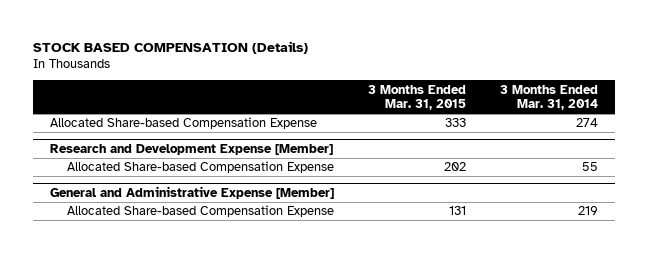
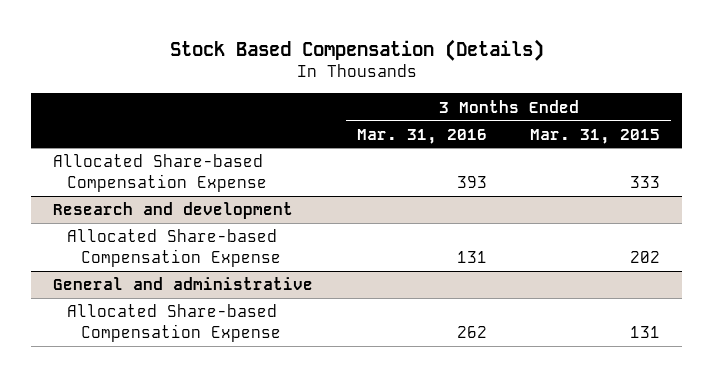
[32,40,308,54] STOCK BASED COMPENSATION (Details) -> [169,38,544,61] Stock Based Compensation (Details)
[500,84,599,111] 3 Months Ended Mar. 31, 2014 -> none
none -> [356,128,487,144] Mar. 31, 2016
[49,143,333,155] Research and Development Expense [Member] -> [52,202,293,220] Research and development
[49,185,334,199] General and Administrative Expense [Member] -> [52,277,313,291] General and administrative

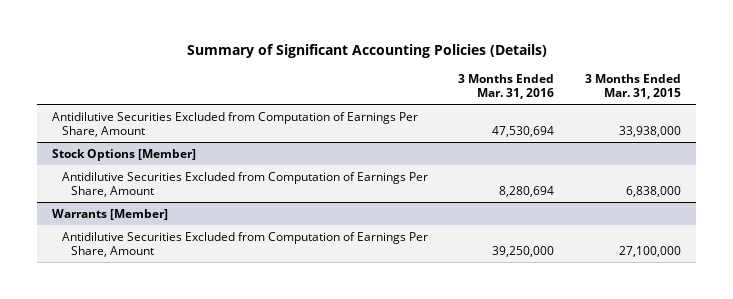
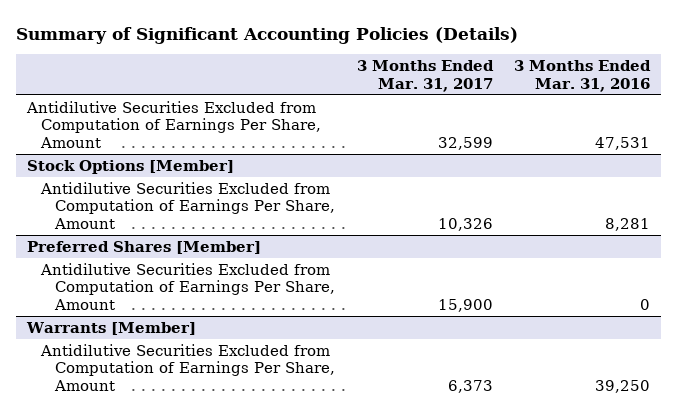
[585,74,682,100] 3 Months Ended Mar. 31, 2015 -> none
none -> [356,60,494,92] 3 Months Ended Mar. 31, 2017
[492,125,555,137] 47,530,694 -> [595,136,651,150] 47,531
[499,185,555,197] 8,280,694 -> [605,217,651,231] 8,281
none -> [27,240,262,254] Preferred Shares [Member]
none -> [40,262,336,310] Antidilutive Securities Excluded from Computation of Earnings Per Share, Amount
[492,245,555,257] 39,250,000 -> [595,379,651,393] 39,250

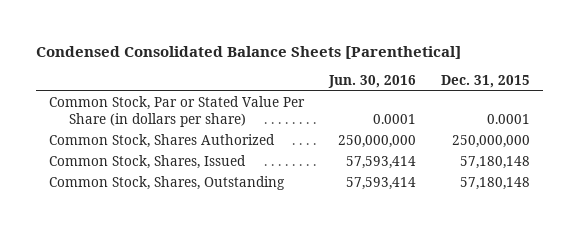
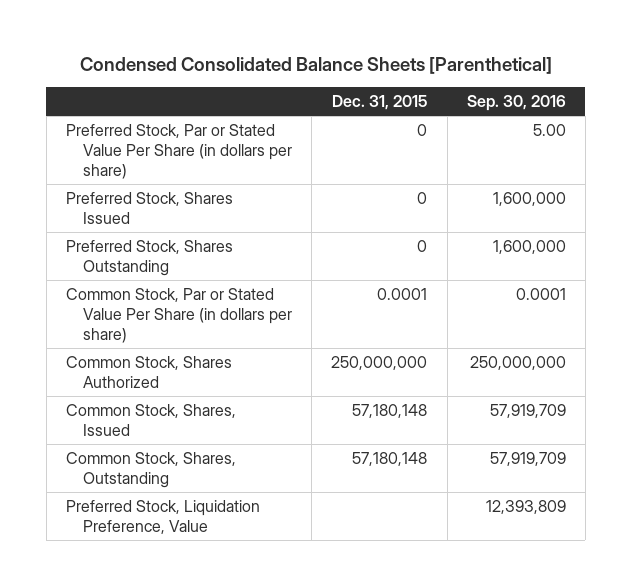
[327,75,416,89] Jun. 30, 2016 -> none
none -> [466,95,566,112] Sep. 30, 2016
none -> [65,123,293,179] Preferred Stock, Par or Stated Value Per Share (in dollars per share)
none -> [65,191,233,224] Preferred Stock, Shares Issued
none -> [65,239,233,276] Preferred Stock, Shares Outstanding
none -> [65,499,260,534] Preferred Stock, Liquidation Preference, Value

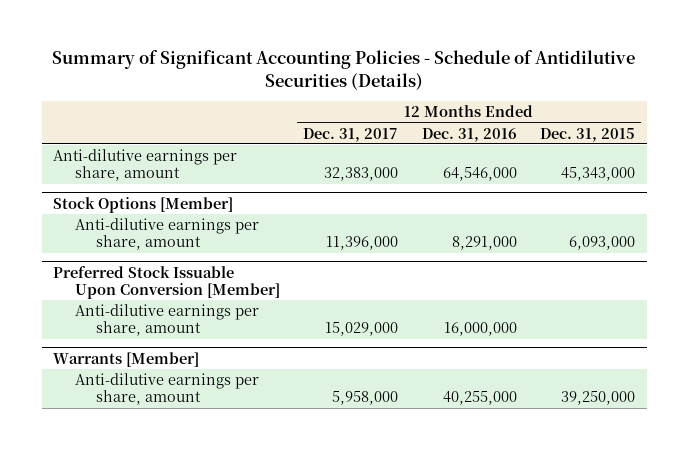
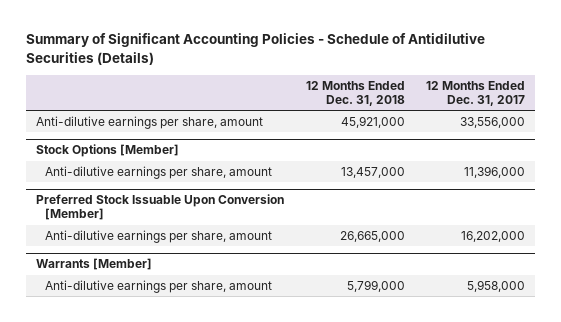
[421,127,517,142] Dec. 31, 2016 -> none
[540,127,636,142] Dec. 31, 2015 -> none
none -> [305,80,405,106] 12 Months Ended Dec. 31, 2018
[324,167,399,182] 32,383,000 -> [459,117,525,129] 33,556,000
[325,322,399,337] 15,029,000 -> [460,231,525,243] 16,202,000

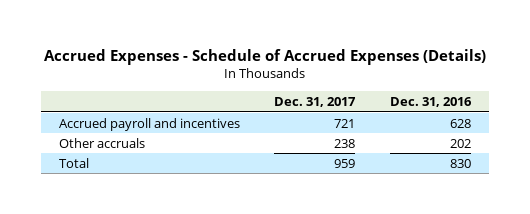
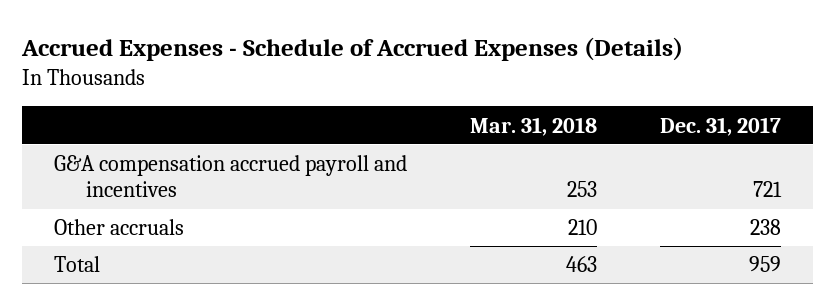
[390,96,473,107] Dec. 31, 2016 -> none
none -> [469,116,597,136] Mar. 31, 2018
[58,117,240,131] Accrued payroll and incentives -> [53,155,407,198] G&A compensation accrued payroll and incentives

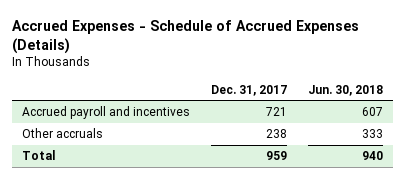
[469,116,597,136] Mar. 31, 2018 -> none
none -> [307,84,383,96] Jun. 30, 2018
[53,155,407,198] G&A compensation accrued payroll and incentives -> [22,106,191,120] Accrued payroll and incentives

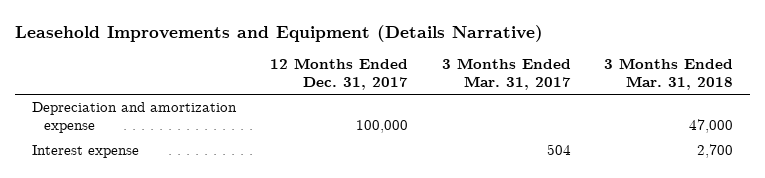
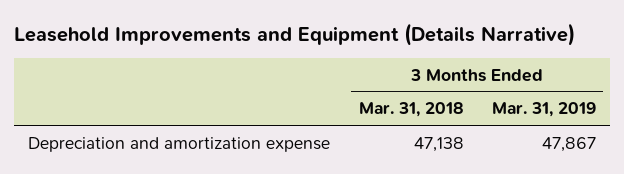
[269,58,408,91] 12 Months Ended Dec. 31, 2017 -> none
[441,58,571,91] 3 Months Ended Mar. 31, 2017 -> none
none -> [491,102,596,118] Mar. 31, 2019
[32,145,140,159] Interest expense -> none
[689,119,734,134] 47,000 -> [413,136,464,152] 47,138

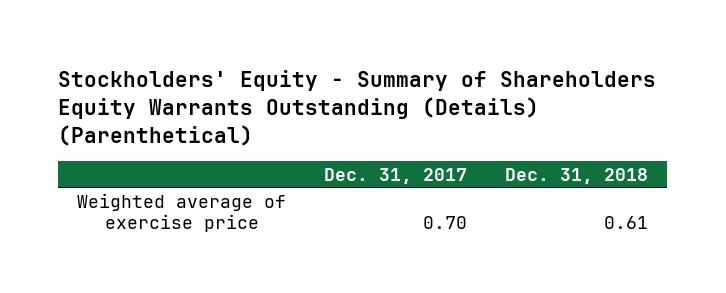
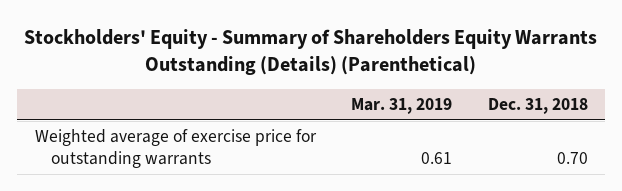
[324,167,468,184] Dec. 31, 2017 -> none
none -> [351,97,453,114] Mar. 31, 2019
[77,192,287,232] Weighted average of exercise price -> [34,129,317,169] Weighted average of exercise price for outstanding warrants
[604,215,649,229] 0.61 -> [556,152,588,165] 0.70

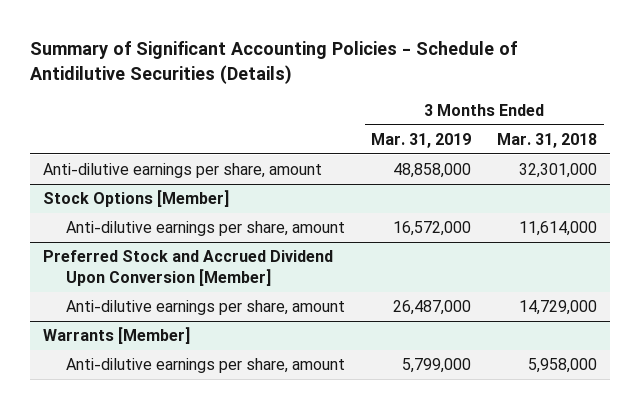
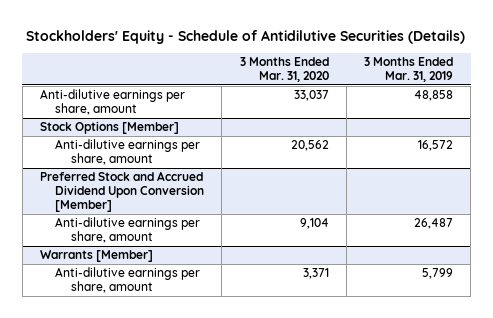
[30,40,518,84] Summary of Significant Accounting Policies - Schedule of Antidilutive Securities (Details) -> [26,29,466,44] Stockholders' Equity - Schedule of Antidilutive Securities (Details)
[497,132,598,148] Mar. 31, 2018 -> none
none -> [239,56,329,83] 3 Months Ended Mar. 31, 2020
[393,163,472,179] 48,858,000 -> [414,90,454,102] 48,858
[393,221,472,237] 16,572,000 -> [418,140,454,152] 16,572
[393,300,472,316] 26,487,000 -> [414,218,454,230] 26,487
[402,358,472,374] 5,799,000 -> [422,268,454,280] 5,799

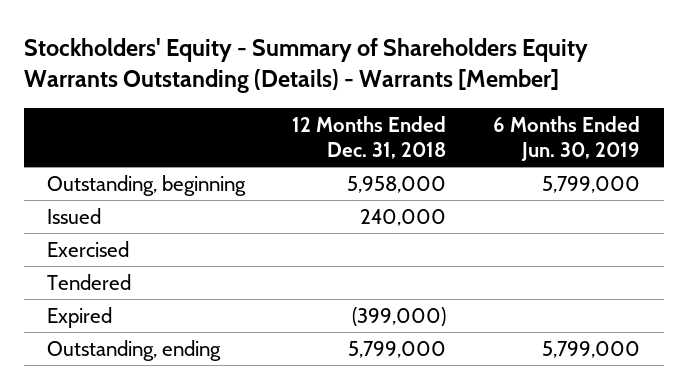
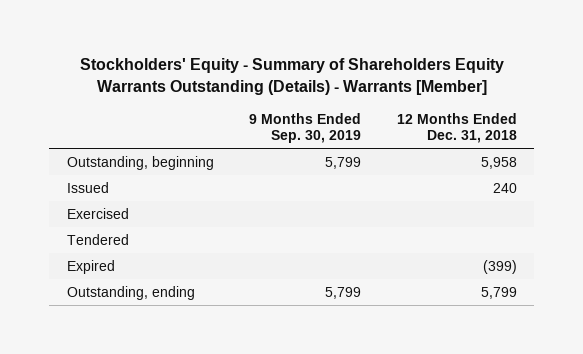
[493,115,641,161] 6 Months Ended Jun. 30, 2019 -> none
none -> [249,113,362,144] 9 Months Ended Sep. 30, 2019
[347,175,447,193] 5,958,000 -> [480,156,517,169] 5,958
[360,208,447,226] 240,000 -> [492,182,517,193] 240
[352,306,447,326] (399,000) -> [482,259,517,274] (399)
[348,340,447,358] 5,799,000 -> [480,286,517,299] 5,799

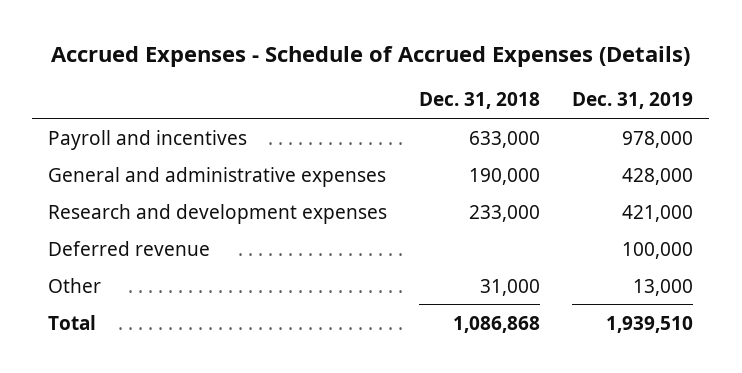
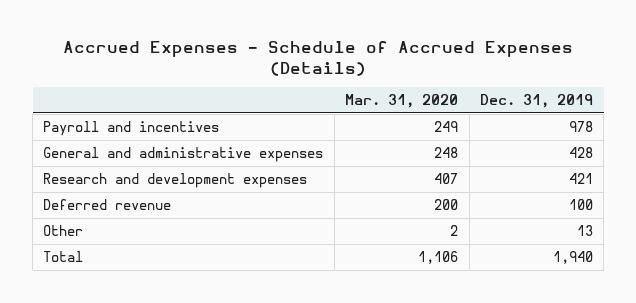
[419,92,541,110] Dec. 31, 2018 -> none
none -> [345,94,459,109] Mar. 31, 2020
[622,130,694,148] 978,000 -> [568,120,593,132] 978
[622,167,694,185] 428,000 -> [568,146,593,158] 428
[622,204,694,222] 421,000 -> [568,172,593,184] 421
[622,241,694,259] 100,000 -> [568,198,593,210] 100
[633,278,694,296] 13,000 -> [576,224,593,236] 13
[606,315,694,333] 1,939,510 -> [552,250,593,264] 1,940

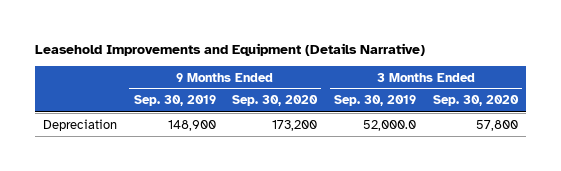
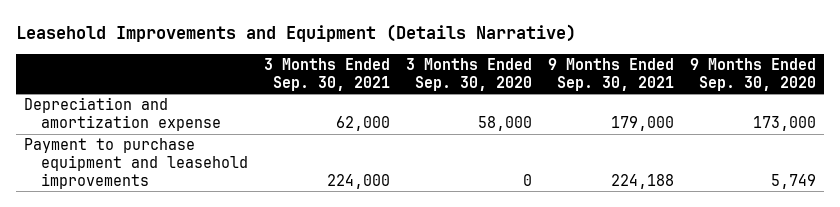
[133,95,216,107] Sep. 30, 2019 -> none
[333,95,416,107] Sep. 30, 2019 -> none
none -> [264,57,391,91] 3 Months Ended Sep. 30, 2021
none -> [548,57,675,91] 9 Months Ended Sep. 30, 2021
[43,118,118,131] Depreciation -> [24,97,222,132] Depreciation and amortization expense
[272,119,318,131] 173,200 -> [753,116,817,132] 173,000
[475,119,518,131] 57,800 -> [478,116,533,132] 58,000
none -> [24,138,249,189] Payment to purchase equipment and leasehold improvements

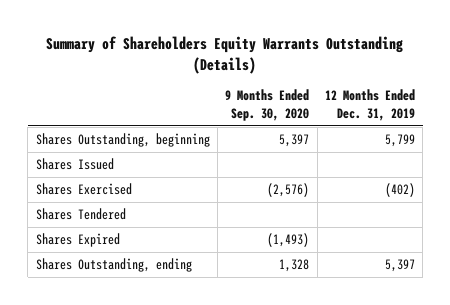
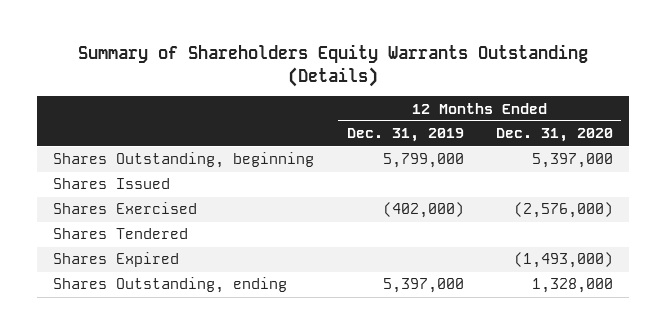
[225,89,310,121] 9 Months Ended Sep. 30, 2020 -> none
none -> [496,128,614,143] Dec. 31, 2020
[384,134,415,148] 5,799 -> [382,153,464,169] 5,799,000
[384,183,415,198] (402) -> [382,202,464,219] (402,000)
[384,259,415,273] 5,397 -> [382,278,464,294] 5,397,000

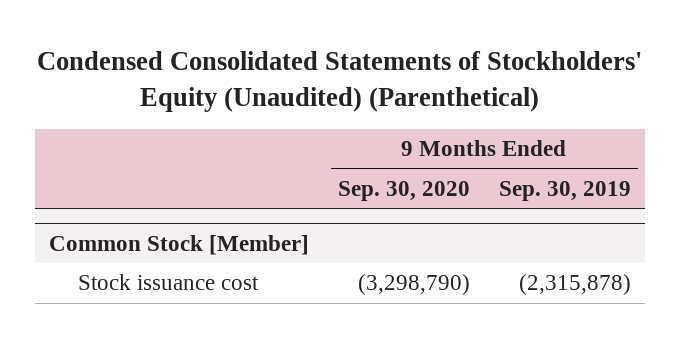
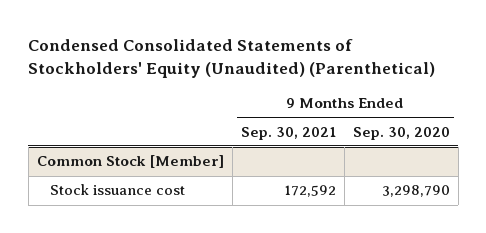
[498,180,631,201] Sep. 30, 2019 -> none
none -> [240,126,336,140] Sep. 30, 2021
[357,274,470,296] (3,298,790) -> [381,185,450,198] 3,298,790

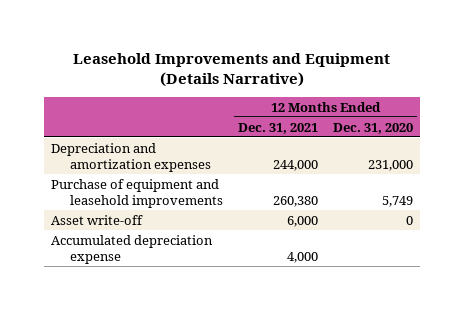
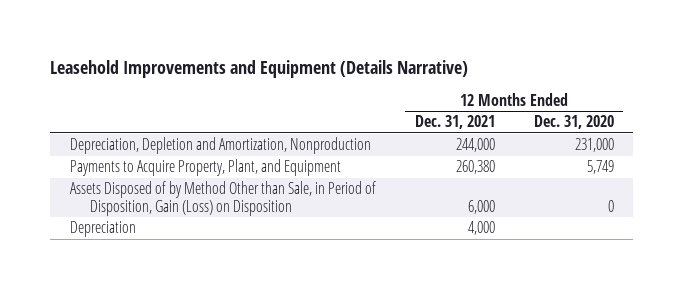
[51,142,212,172] Depreciation and amortization expenses -> [69,137,371,155] Depreciation, Depletion and Amortization, Nonproduction
[51,178,224,208] Purchase of equipment and leasehold improvements -> [69,159,341,177] Payments to Acquire Property, Plant, and Equipment
[51,214,144,225] Asset write-off -> [69,181,376,217] Assets Disposed of by Method Other than Sale, in Period of Disposition, Gain (Loss) on Disposition
[51,234,214,264] Accumulated depreciation expense -> [69,221,136,238] Depreciation

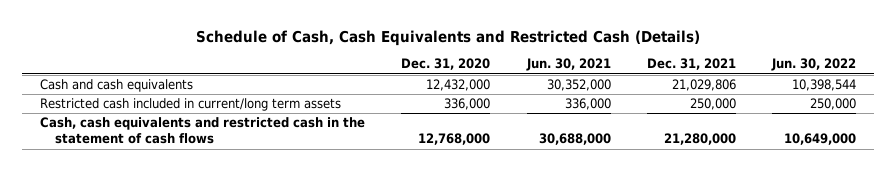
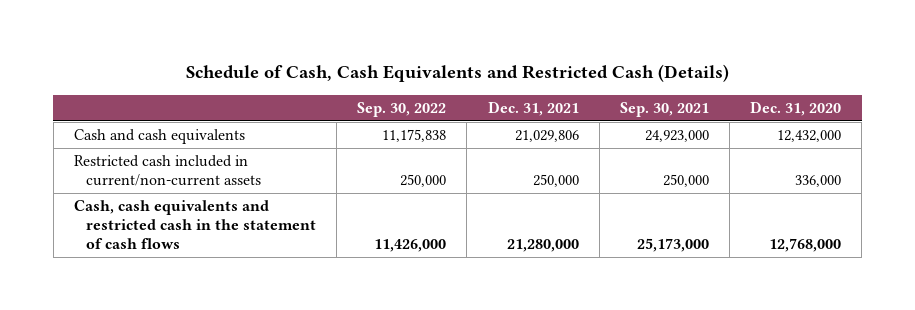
[525,58,611,72] Jun. 30, 2021 -> none
[770,58,856,72] Jun. 30, 2022 -> none
none -> [357,102,447,118] Sep. 30, 2022
none -> [619,102,709,118] Sep. 30, 2021
[40,98,342,112] Restricted cash included in current/long term assets -> [74,155,262,187] Restricted cash included in current/non-current assets

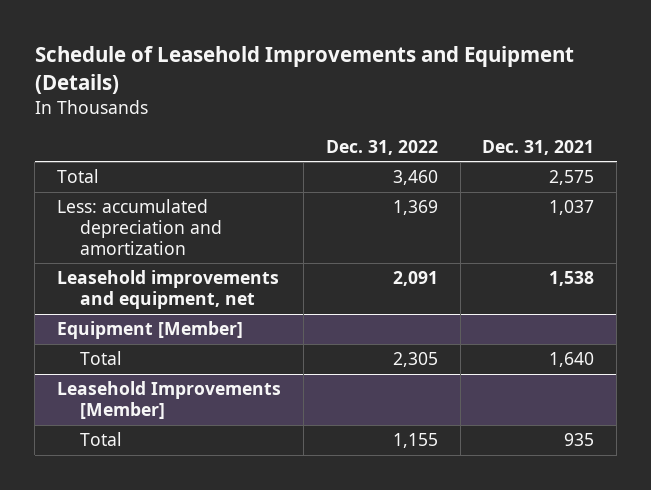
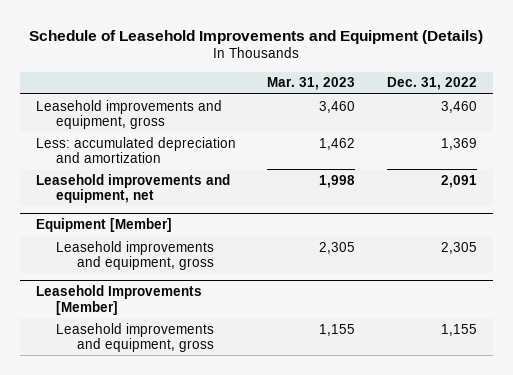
[482,139,595,155] Dec. 31, 2021 -> none
none -> [267,77,356,91] Mar. 31, 2023
[56,169,99,184] Total -> [35,99,222,129] Leasehold improvements and equipment, gross
[80,351,123,366] Total -> [56,240,215,270] Leasehold improvements and equipment, gross
[80,432,123,447] Total -> [56,322,215,352] Leasehold improvements and equipment, gross

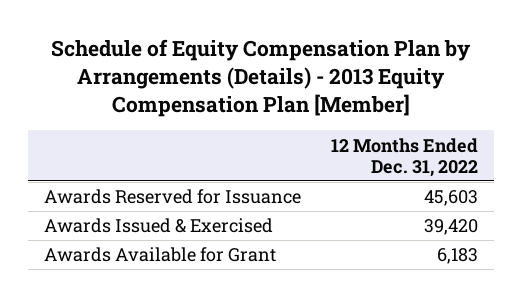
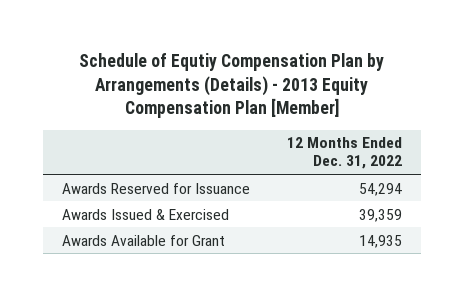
[50,39,471,118] Schedule of Equity Compensation Plan by Arrangements (Details) - 2013 Equity Compensation Plan [Member] -> [78,52,384,119] Schedule of Equtiy Compensation Plan by Arrangements (Details) - 2013 Equity Compensation Plan [Member]
[424,190,479,207] 45,603 -> [359,182,403,196] 54,294
[424,219,479,236] 39,420 -> [359,208,403,222] 39,359
[437,248,479,265] 6,183 -> [359,234,403,248] 14,935

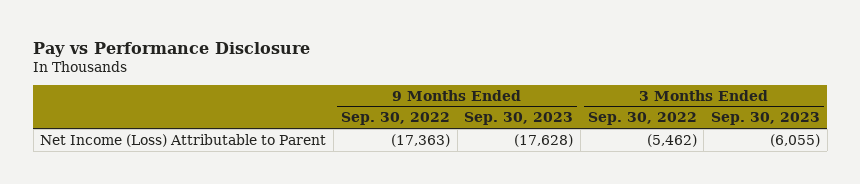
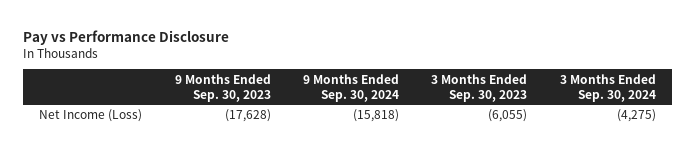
[340,112,450,126] Sep. 30, 2022 -> none
[587,112,697,126] Sep. 30, 2022 -> none
none -> [303,73,400,102] 9 Months Ended Sep. 30, 2024
none -> [559,73,656,102] 3 Months Ended Sep. 30, 2024
[40,133,327,147] Net Income (Loss) Attributable to Parent -> [39,109,143,123] Net Income (Loss)

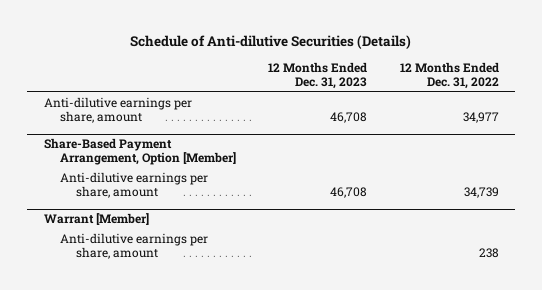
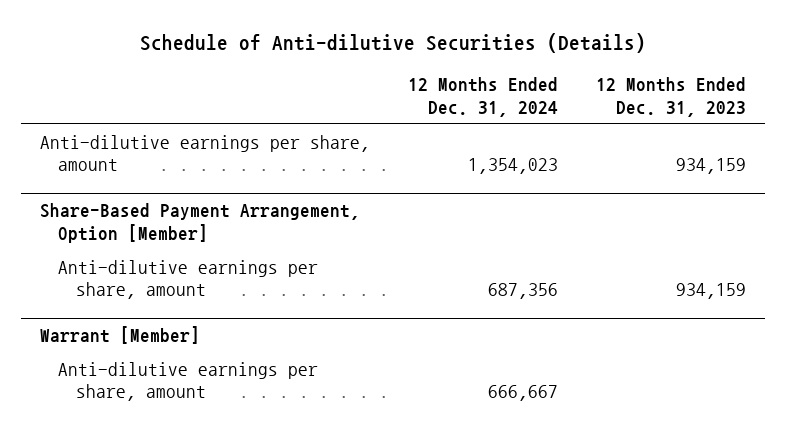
[399,61,499,90] 12 Months Ended Dec. 31, 2022 -> none
none -> [408,77,559,117] 12 Months Ended Dec. 31, 2024
[330,112,368,124] 46,708 -> [676,158,747,175] 934,159
[330,187,368,199] 46,708 -> [676,283,747,300] 934,159

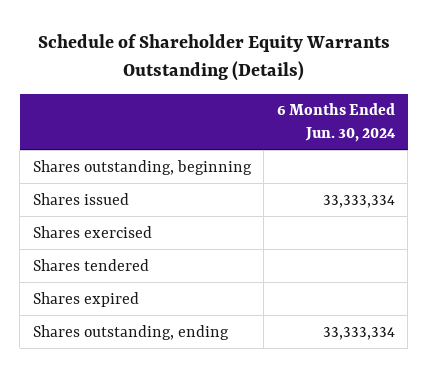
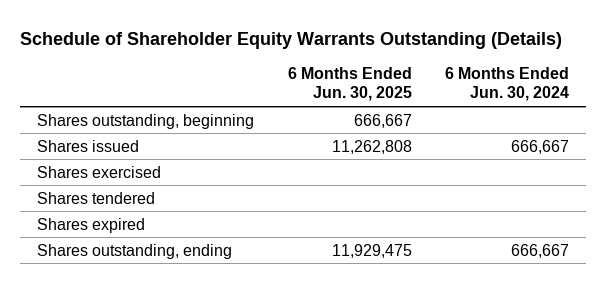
none -> [287,67,412,102] 6 Months Ended Jun. 30, 2025
[322,194,395,208] 33,333,334 -> [511,139,570,154] 666,667
[322,326,395,340] 33,333,334 -> [511,243,570,258] 666,667

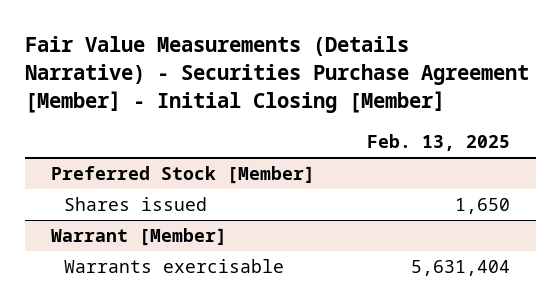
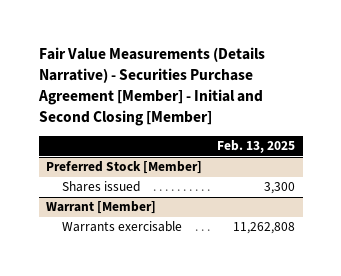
[24,36,529,114] Fair Value Measurements (Details Narrative) - Securities Purchase Agreement [Member] - Initial Closing [Member] -> [37,47,265,127] Fair Value Measurements (Details Narrative) - Securities Purchase Agreement [Member] - Initial and Second Closing [Member]
[454,198,510,215] 1,650 -> [264,182,296,195] 3,300
[410,260,510,277] 5,631,404 -> [233,222,296,235] 11,262,808

